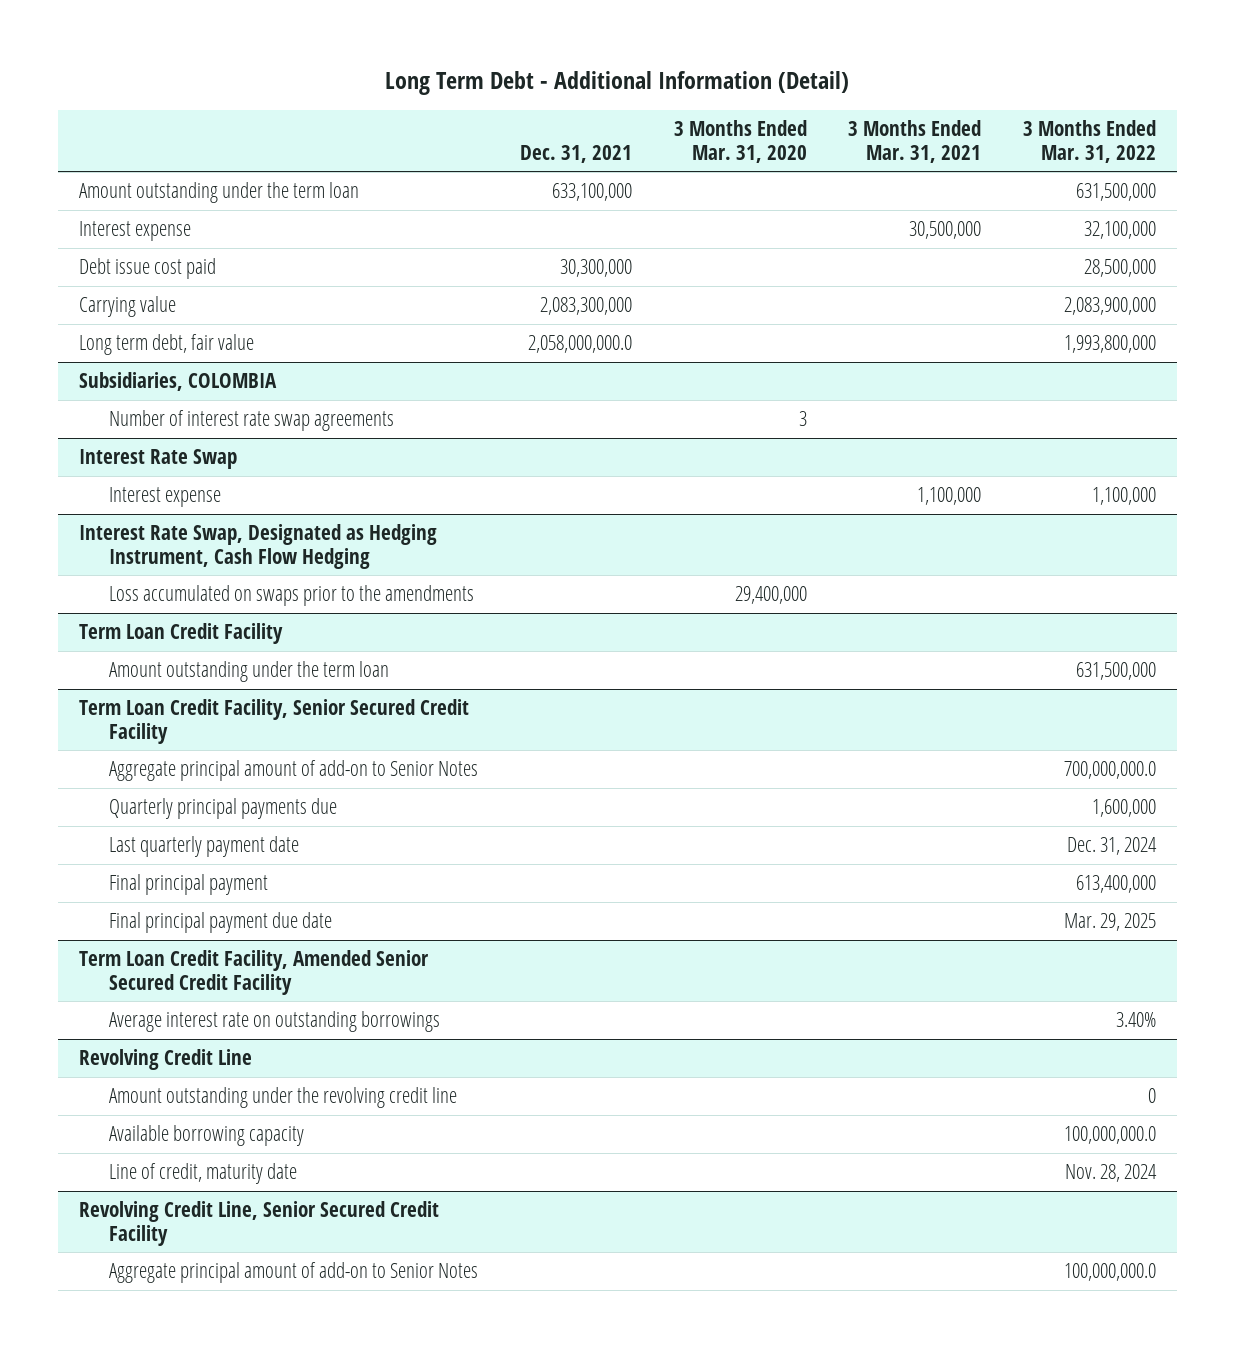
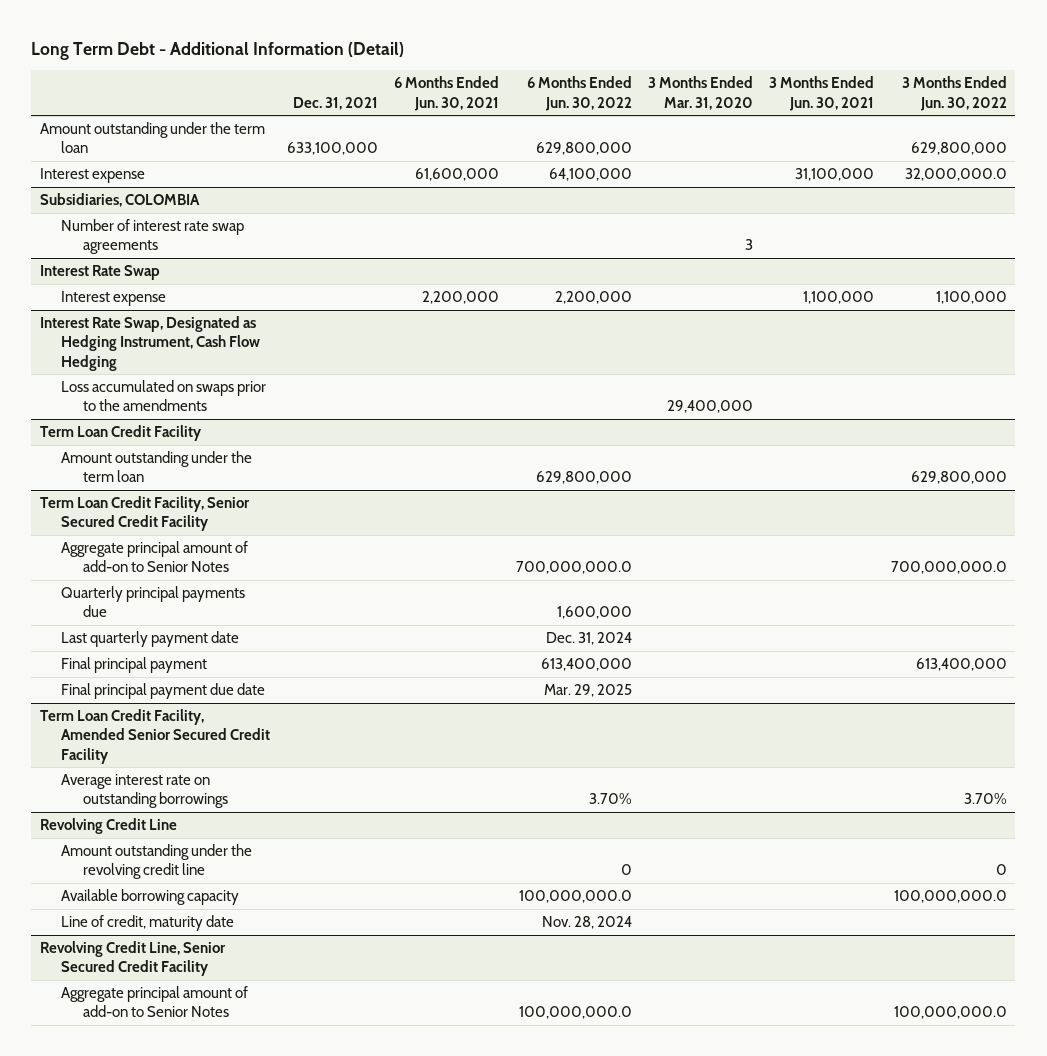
[848,119,982,163] 3 Months Ended Mar. 31, 2021 -> none
[1022,119,1156,163] 3 Months Ended Mar. 31, 2022 -> none
none -> [394,76,500,111] 6 Months Ended Jun. 30, 2021
none -> [526,76,632,111] 6 Months Ended Jun. 30, 2022
none -> [769,76,875,111] 3 Months Ended Jun. 30, 2021
none -> [901,76,1007,111] 3 Months Ended Jun. 30, 2022
[78,258,216,280] Debt issue cost paid -> none
[78,296,176,318] Carrying value -> none
[78,334,254,356] Long term debt, fair value -> none

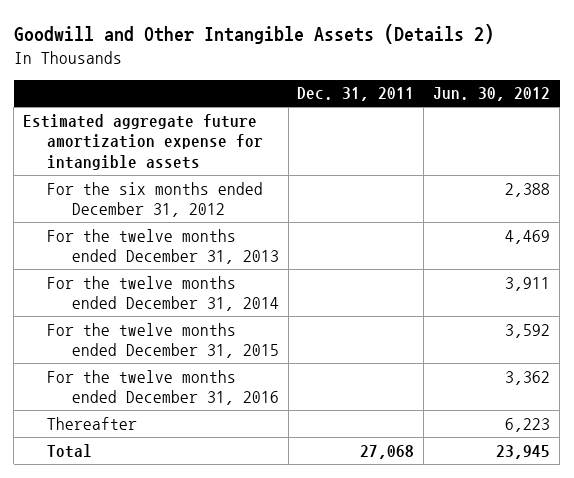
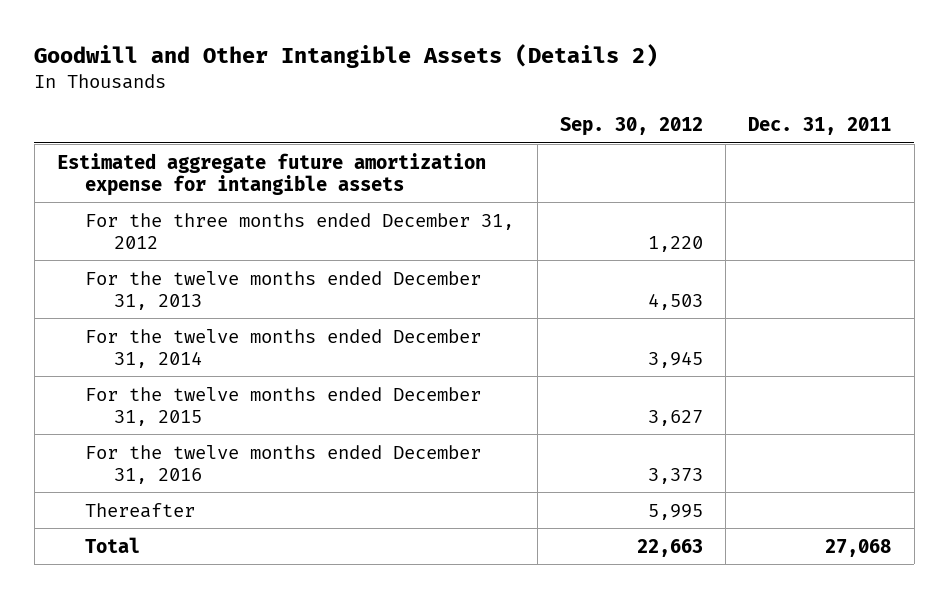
[433,87,551,102] Jun. 30, 2012 -> none
none -> [559,117,703,137] Sep. 30, 2012
[47,181,264,218] For the six months ended December 31, 2012 -> [85,212,515,249] For the three months ended December 31, 2012

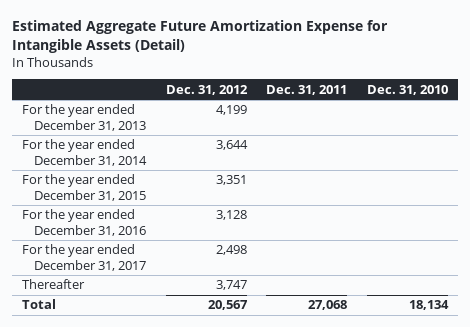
[34,43,659,68] Goodwill and Other Intangible Assets (Details 2) -> [12,20,389,54] Estimated Aggregate Future Amortization Expense for Intangible Assets (Detail)
[559,117,703,137] Sep. 30, 2012 -> none
none -> [165,84,248,95] Dec. 31, 2012
none -> [367,84,449,95] Dec. 31, 2010
[56,152,486,196] Estimated aggregate future amortization expense for intangible assets -> none
[85,212,515,249] For the three months ended December 31, 2012 -> [21,104,147,131] For the year ended December 31, 2013
[85,270,482,310] For the twelve months ended December 31, 2013 -> [21,139,148,166] For the year ended December 31, 2014
[85,328,482,368] For the twelve months ended December 31, 2014 -> [21,174,147,201] For the year ended December 31, 2015
[85,386,482,426] For the twelve months ended December 31, 2015 -> [21,209,147,236] For the year ended December 31, 2016
[85,444,482,484] For the twelve months ended December 31, 2016 -> [21,244,147,271] For the year ended December 31, 2017

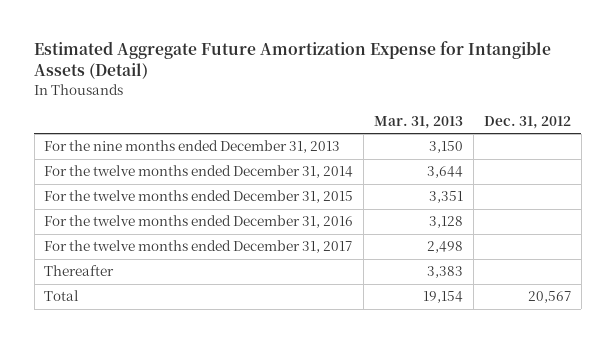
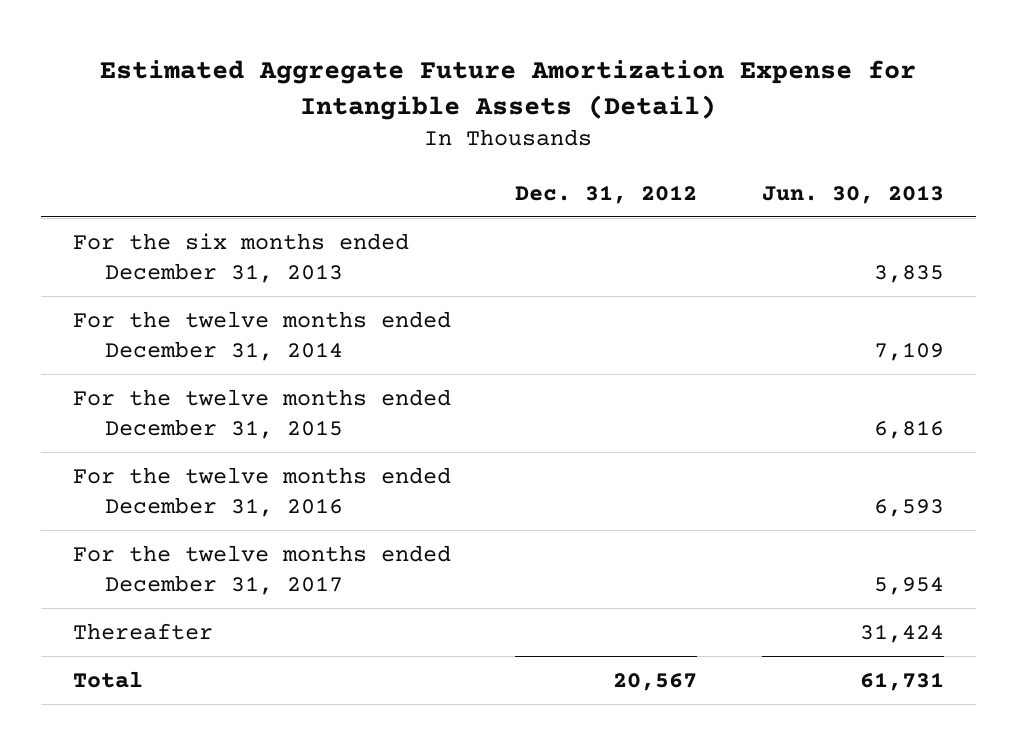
[374,115,464,129] Mar. 31, 2013 -> none
none -> [761,184,944,204] Jun. 30, 2013
[44,140,341,154] For the nine months ended December 31, 2013 -> [73,232,410,283] For the six months ended December 31, 2013

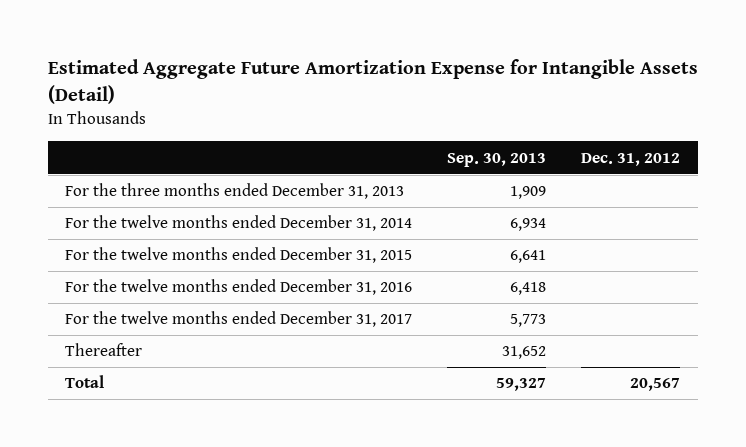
[761,184,944,204] Jun. 30, 2013 -> none
none -> [447,152,547,167] Sep. 30, 2013
[73,232,410,283] For the six months ended December 31, 2013 -> [65,183,405,200] For the three months ended December 31, 2013

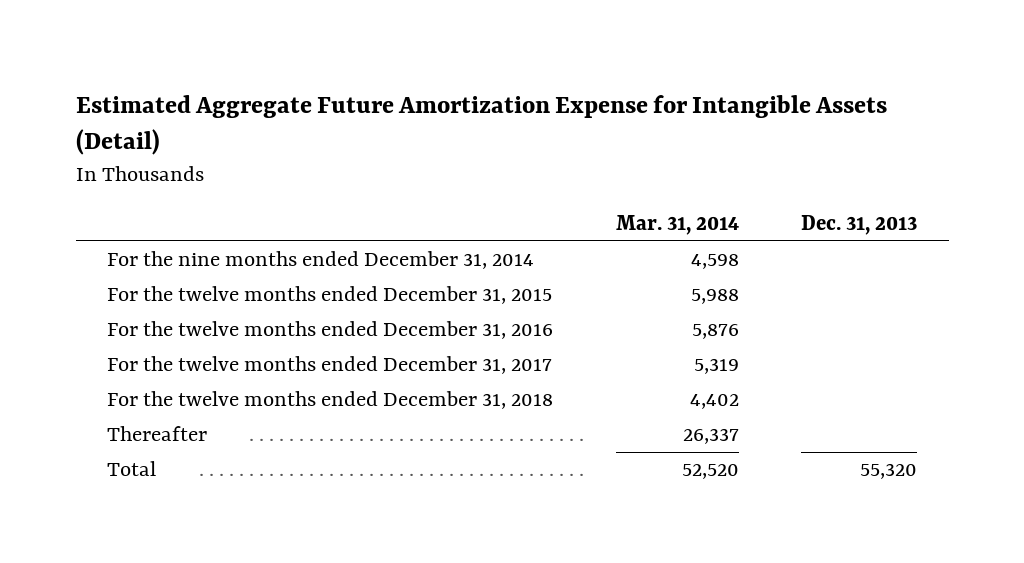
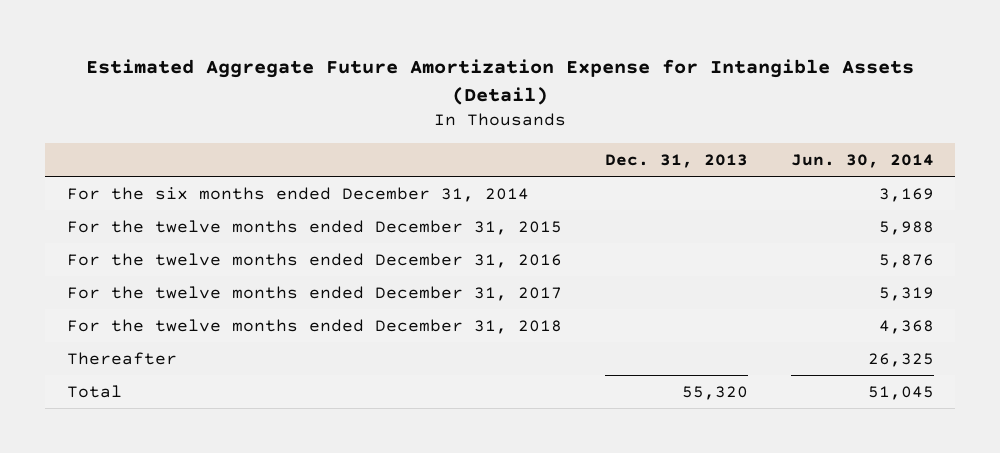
[615,214,739,235] Mar. 31, 2014 -> none
none -> [790,154,934,169] Jun. 30, 2014
[107,251,535,270] For the nine months ended December 31, 2014 -> [66,186,529,202] For the six months ended December 31, 2014

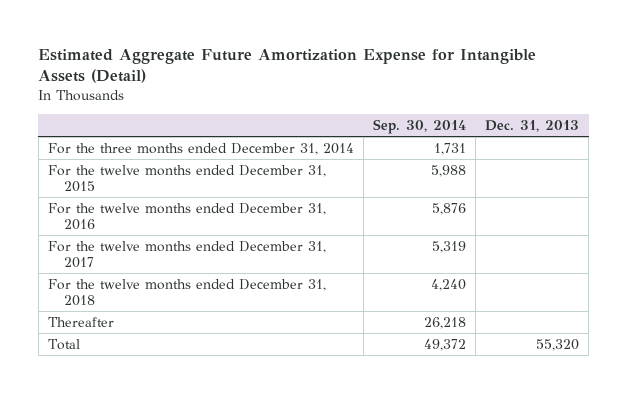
[790,154,934,169] Jun. 30, 2014 -> none
none -> [372,118,466,134] Sep. 30, 2014
[66,186,529,202] For the six months ended December 31, 2014 -> [47,142,354,155] For the three months ended December 31, 2014

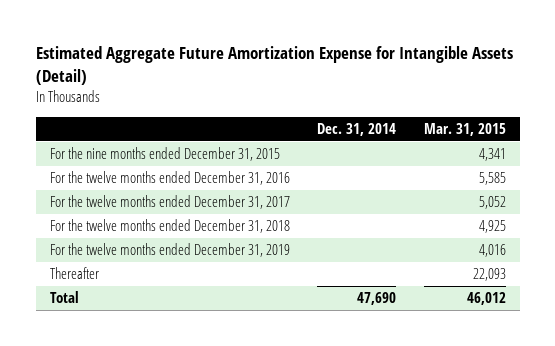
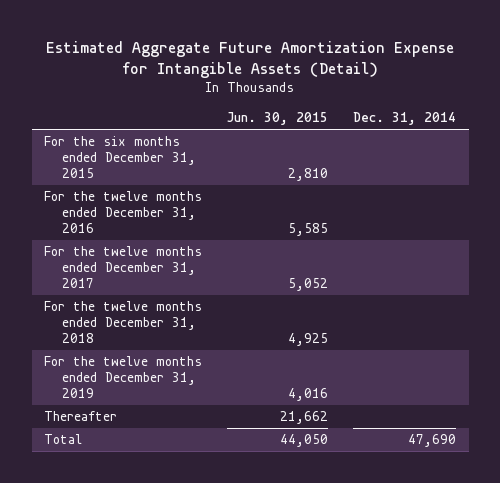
[423,123,506,137] Mar. 31, 2015 -> none
none -> [227,112,329,126] Jun. 30, 2015
[49,147,280,162] For the nine months ended December 31, 2015 -> [44,136,197,178] For the six months ended December 31, 2015

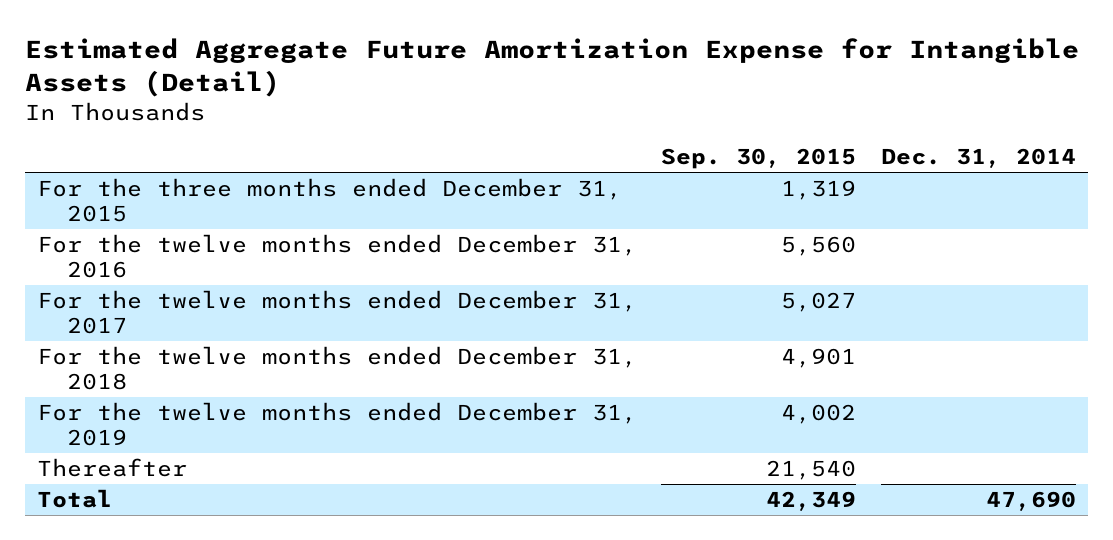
[227,112,329,126] Jun. 30, 2015 -> none
none -> [661,148,857,170] Sep. 30, 2015
[44,136,197,178] For the six months ended December 31, 2015 -> [36,177,622,223] For the three months ended December 31, 2015

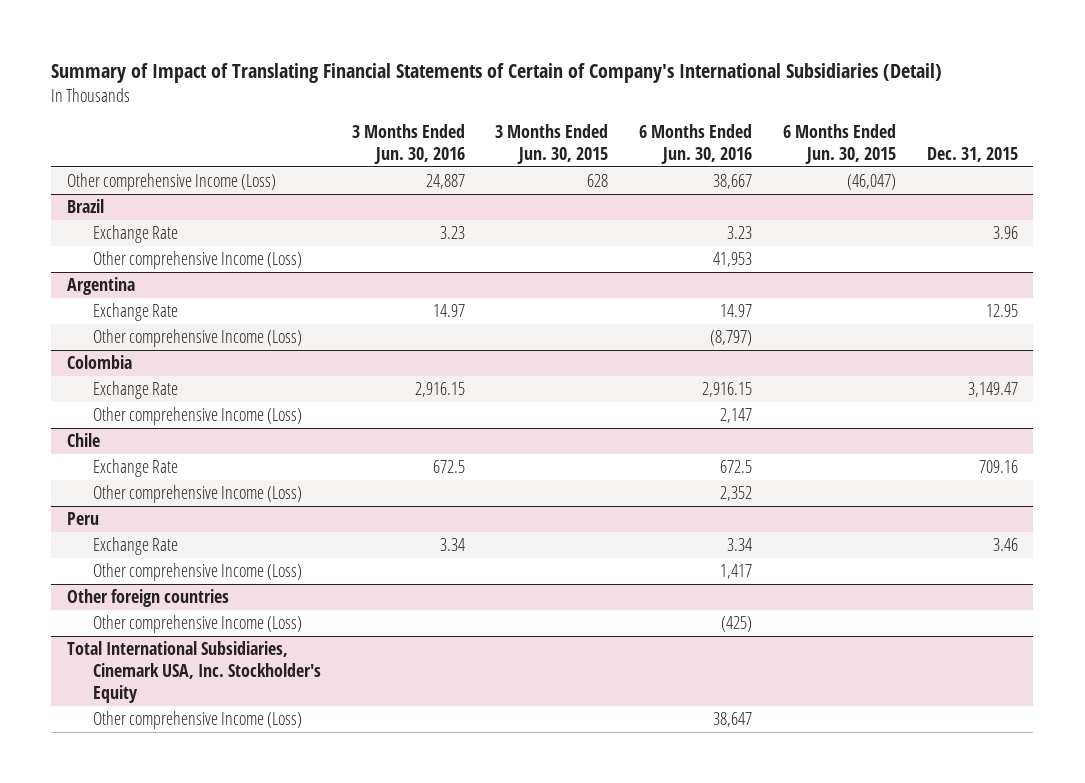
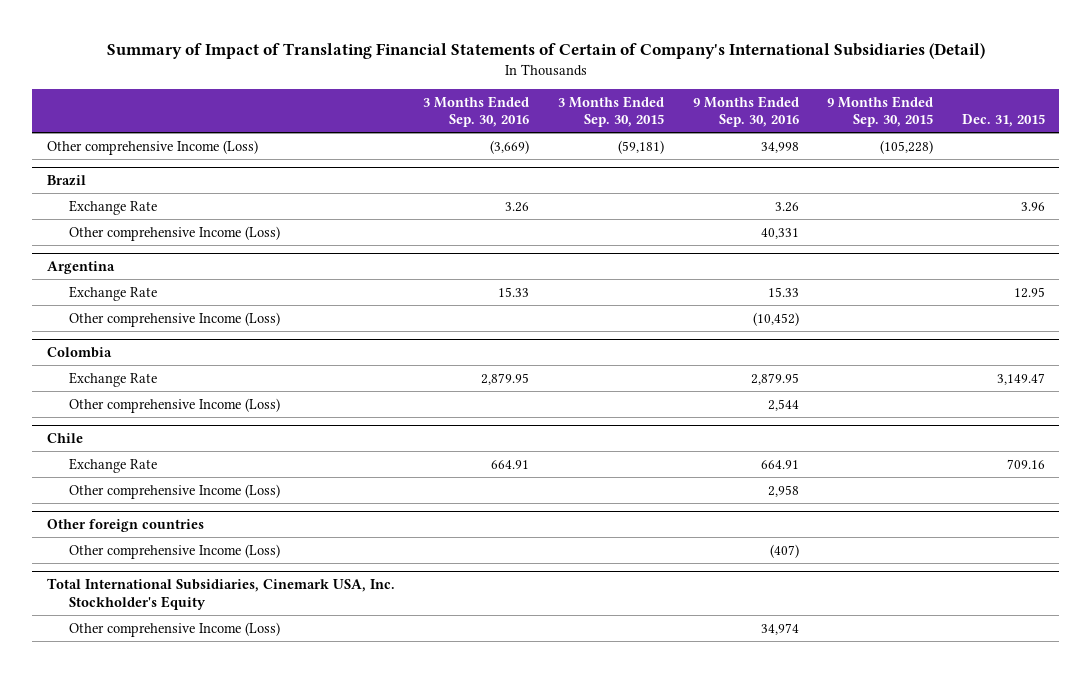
[351,124,465,165] 3 Months Ended Jun. 30, 2016 -> none
[495,124,609,165] 3 Months Ended Jun. 30, 2015 -> none
[639,124,753,165] 6 Months Ended Jun. 30, 2016 -> none
[783,124,897,165] 6 Months Ended Jun. 30, 2015 -> none
none -> [423,95,530,128] 3 Months Ended Sep. 30, 2016
none -> [557,95,664,128] 3 Months Ended Sep. 30, 2015
none -> [692,95,799,128] 9 Months Ended Sep. 30, 2016
none -> [827,95,934,128] 9 Months Ended Sep. 30, 2015
[66,512,99,526] Peru -> none
[92,537,178,556] Exchange Rate -> none
[92,563,302,582] Other comprehensive Income (Loss) -> none

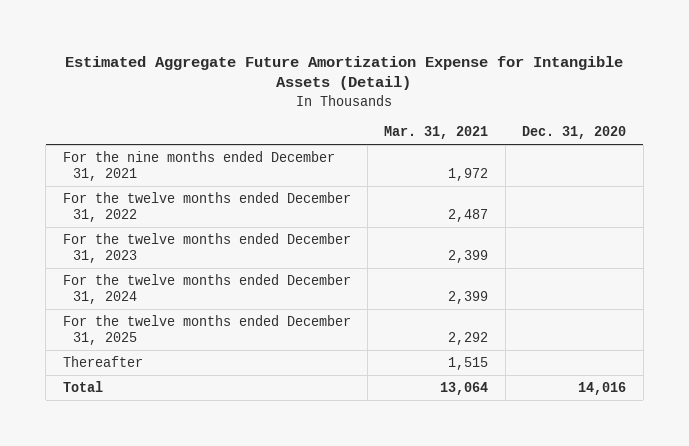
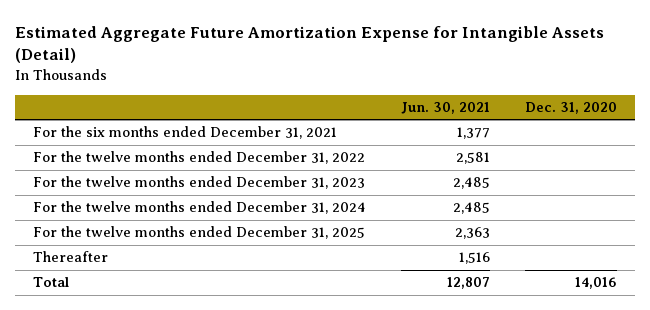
[384,126,489,140] Mar. 31, 2021 -> none
none -> [401,101,491,114] Jun. 30, 2021
[62,151,335,181] For the nine months ended December 31, 2021 -> [33,126,338,140] For the six months ended December 31, 2021

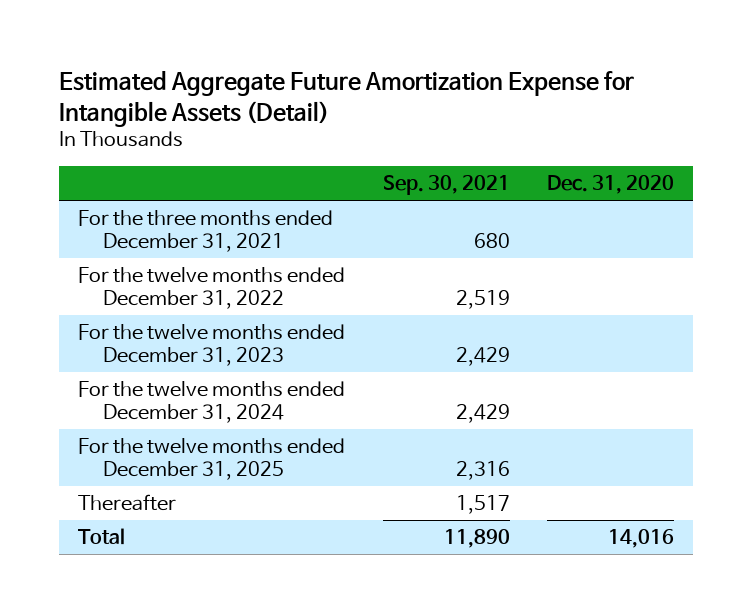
[401,101,491,114] Jun. 30, 2021 -> none
none -> [382,175,510,196] Sep. 30, 2021
[33,126,338,140] For the six months ended December 31, 2021 -> [77,210,333,253] For the three months ended December 31, 2021

